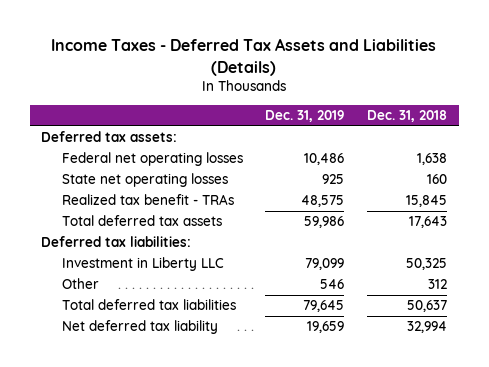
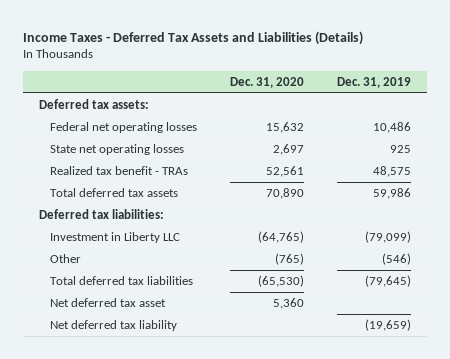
[367,110,448,123] Dec. 31, 2018 -> none
none -> [230,76,305,88] Dec. 31, 2020
[305,258,345,271] 79,099 -> [364,230,411,243] (79,099)
[320,279,345,290] 546 -> [381,252,411,265] (546)
[303,300,345,313] 79,645 -> [364,274,411,287] (79,645)
none -> [50,297,167,307] Net deferred tax asset
[307,321,345,334] 19,659 -> [364,318,411,331] (19,659)

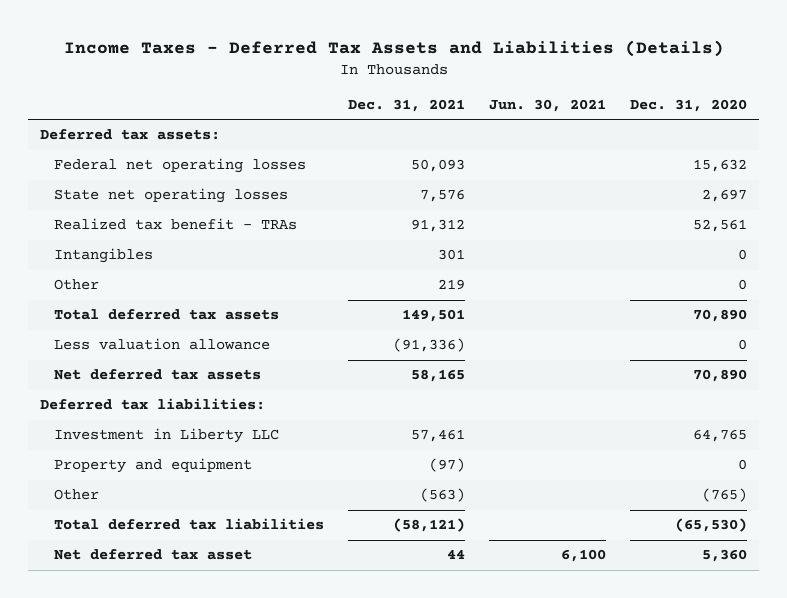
[336,76,411,88] Dec. 31, 2019 -> none
none -> [347,98,465,112] Dec. 31, 2021
none -> [488,98,606,112] Jun. 30, 2021
none -> [53,248,153,264] Intangibles
none -> [53,279,99,291] Other
none -> [53,338,270,351] Less valuation allowance
none -> [53,369,261,381] Net deferred tax assets
[258,230,305,243] (64,765) -> [692,429,747,443] 64,765
none -> [53,458,252,474] Property and equipment
[50,319,178,331] Net deferred tax liability -> none

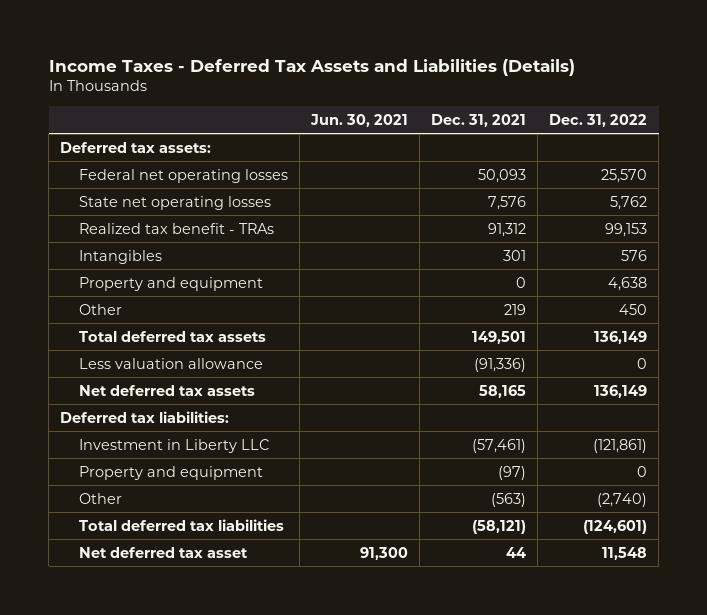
[629,98,747,112] Dec. 31, 2020 -> none
none -> [549,113,648,127] Dec. 31, 2022
none -> [78,276,263,291] Property and equipment
[410,429,465,443] 57,461 -> [471,438,526,453] (57,461)
[560,549,606,563] 6,100 -> [359,546,408,560] 91,300

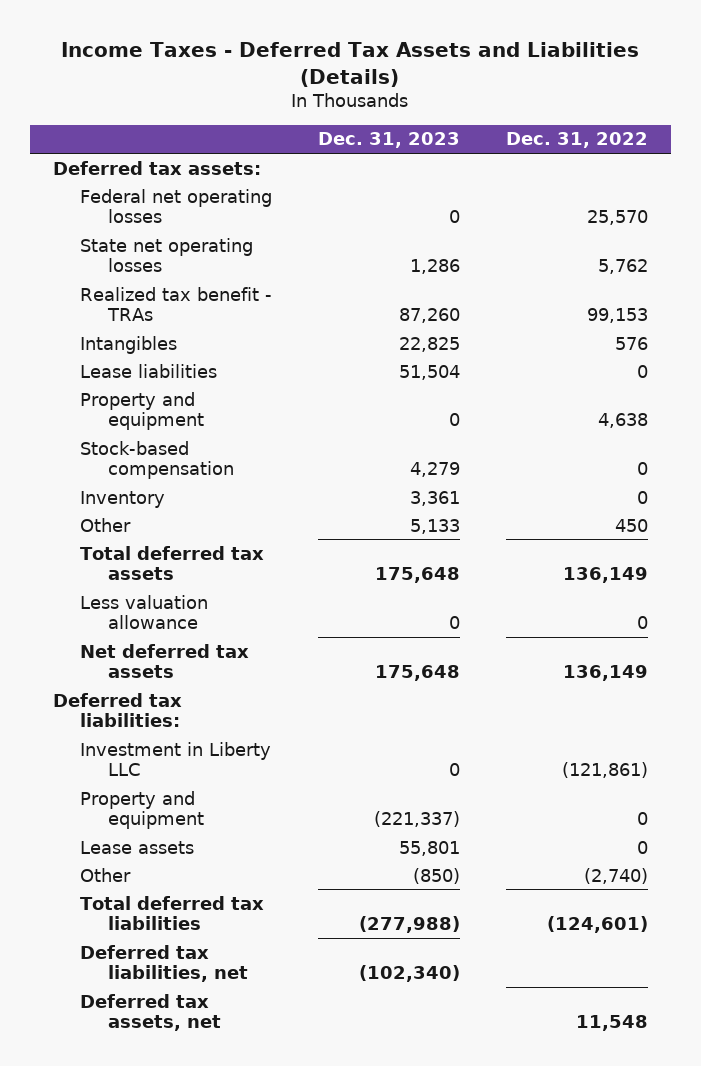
[309,113,408,127] Jun. 30, 2021 -> none
[430,113,526,127] Dec. 31, 2021 -> none
none -> [318,132,461,149] Dec. 31, 2023
none -> [80,363,218,378] Lease liabilities
none -> [80,440,235,480] Stock-based compensation
none -> [80,490,166,508] Inventory
none -> [80,840,195,854] Lease assets
none -> [80,944,249,983] Deferred tax liabilities, net
[78,546,248,558] Net deferred tax asset -> [80,993,222,1032] Deferred tax assets, net

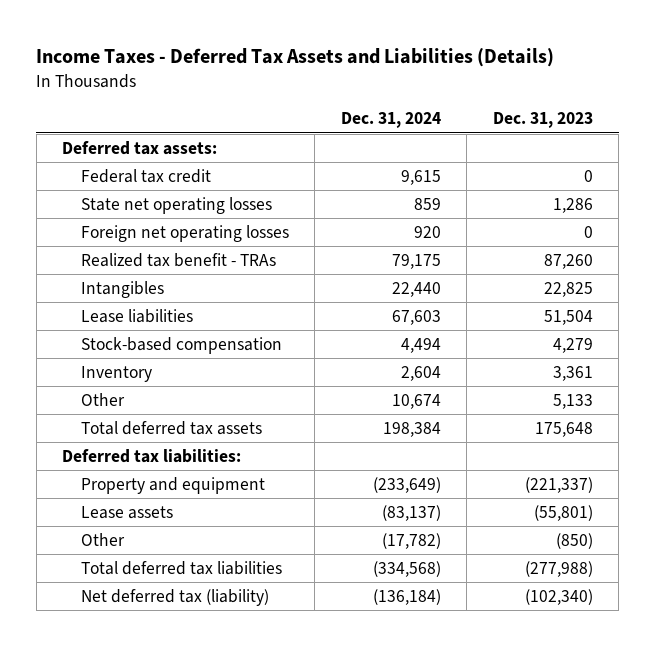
[506,132,649,149] Dec. 31, 2022 -> none
none -> [340,112,441,129] Dec. 31, 2024
[80,188,273,224] Federal net operating losses -> none
none -> [81,168,212,183] Federal tax credit
none -> [81,224,290,242] Foreign net operating losses
[80,391,205,431] Property and equipment -> none
[80,594,209,630] Less valuation allowance -> none
[80,643,250,679] Net deferred tax assets -> none
[80,741,272,777] Investment in Liberty LLC -> none
[399,840,461,856] 55,801 -> [533,504,593,521] (55,801)
[80,993,222,1032] Deferred tax assets, net -> none
[80,944,249,983] Deferred tax liabilities, net -> [81,588,270,606] Net deferred tax (liability)

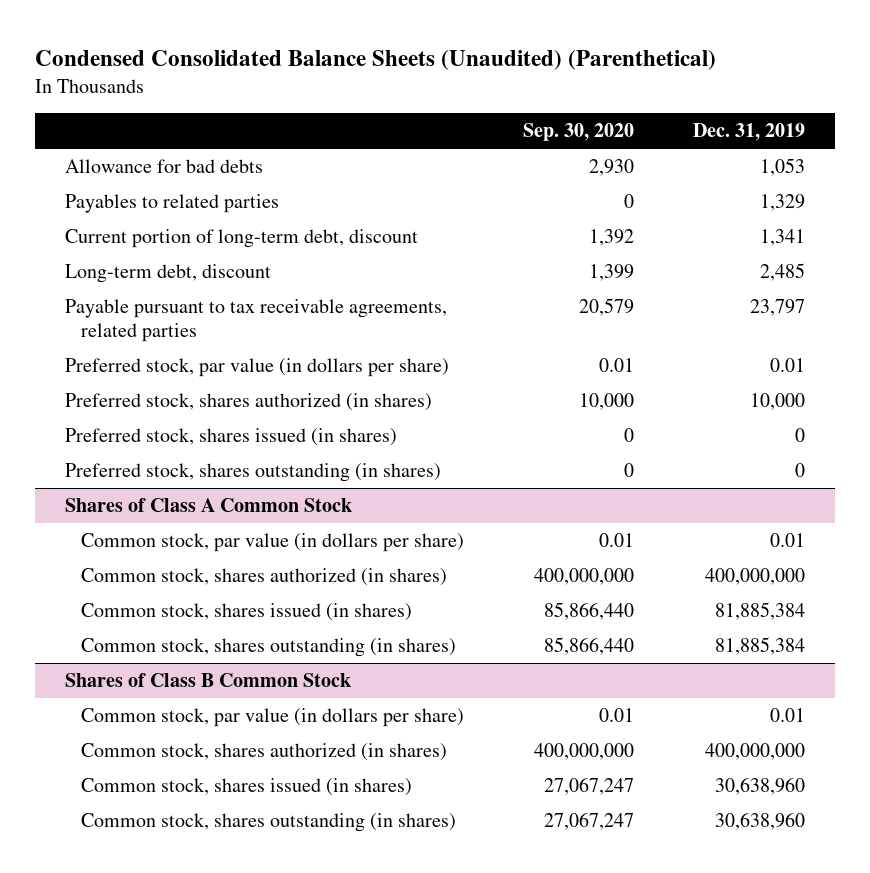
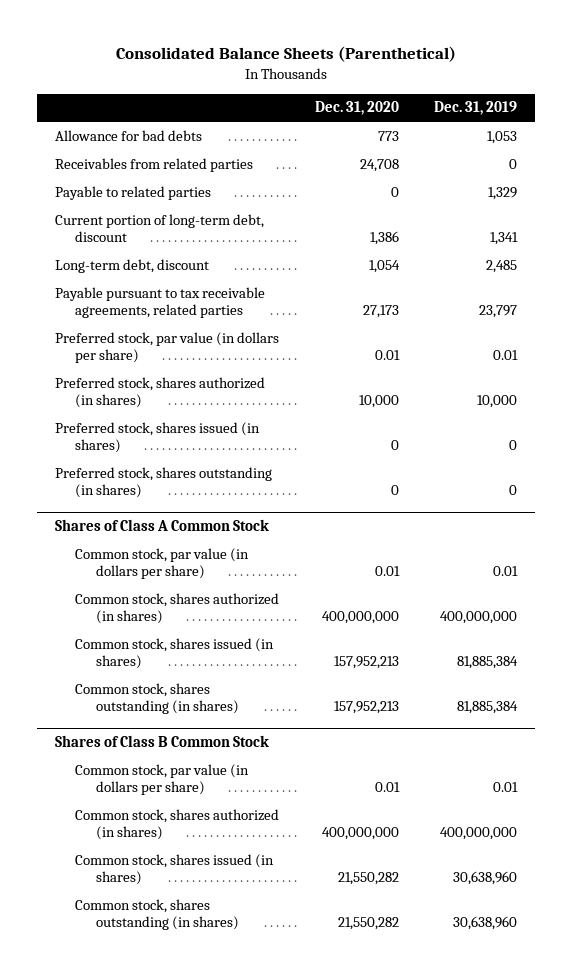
[35,50,717,71] Condensed Consolidated Balance Sheets (Unaudited) (Parenthetical) -> [115,46,456,63] Consolidated Balance Sheets (Parenthetical)
[522,123,634,142] Sep. 30, 2020 -> none
none -> [314,101,399,116] Dec. 31, 2020
none -> [54,157,253,172] Receivables from related parties
[64,193,279,213] Payables to related parties -> [54,185,211,200] Payable to related parties

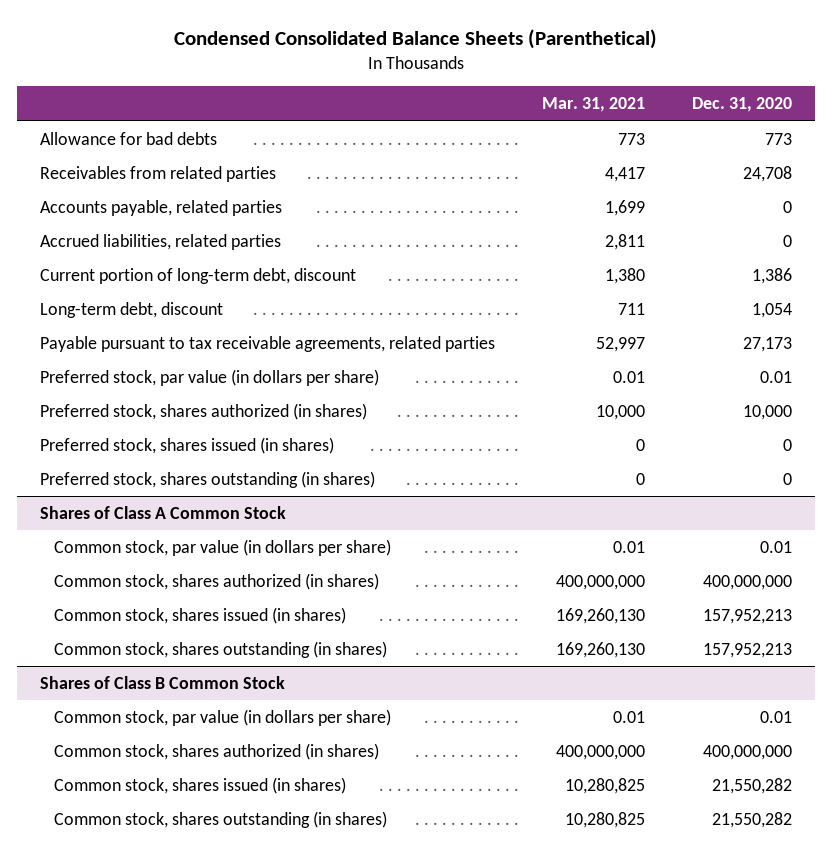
[115,46,456,63] Consolidated Balance Sheets (Parenthetical) -> [174,28,658,49] Condensed Consolidated Balance Sheets (Parenthetical)
[434,101,518,116] Dec. 31, 2019 -> none
none -> [542,97,646,113] Mar. 31, 2021
[54,185,211,200] Payable to related parties -> [40,199,283,216] Accounts payable, related parties
none -> [40,233,282,250] Accrued liabilities, related parties

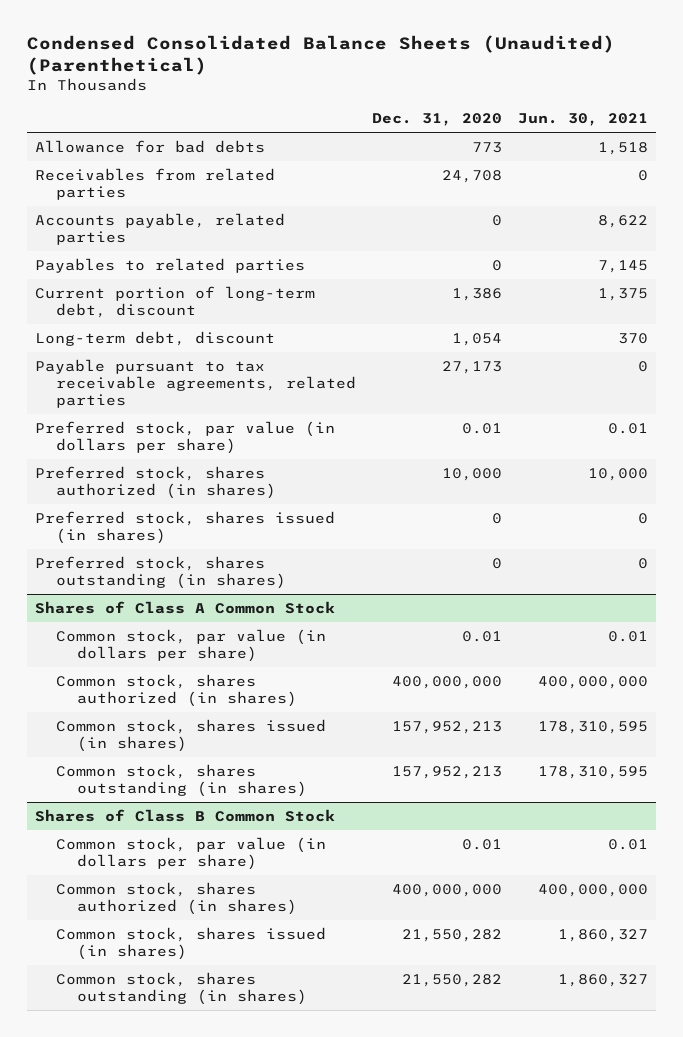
[174,28,658,49] Condensed Consolidated Balance Sheets (Parenthetical) -> [26,34,615,75] Condensed Consolidated Balance Sheets (Unaudited) (Parenthetical)
[542,97,646,113] Mar. 31, 2021 -> none
none -> [518,113,649,127] Jun. 30, 2021
[40,233,282,250] Accrued liabilities, related parties -> none
none -> [34,257,305,273] Payables to related parties

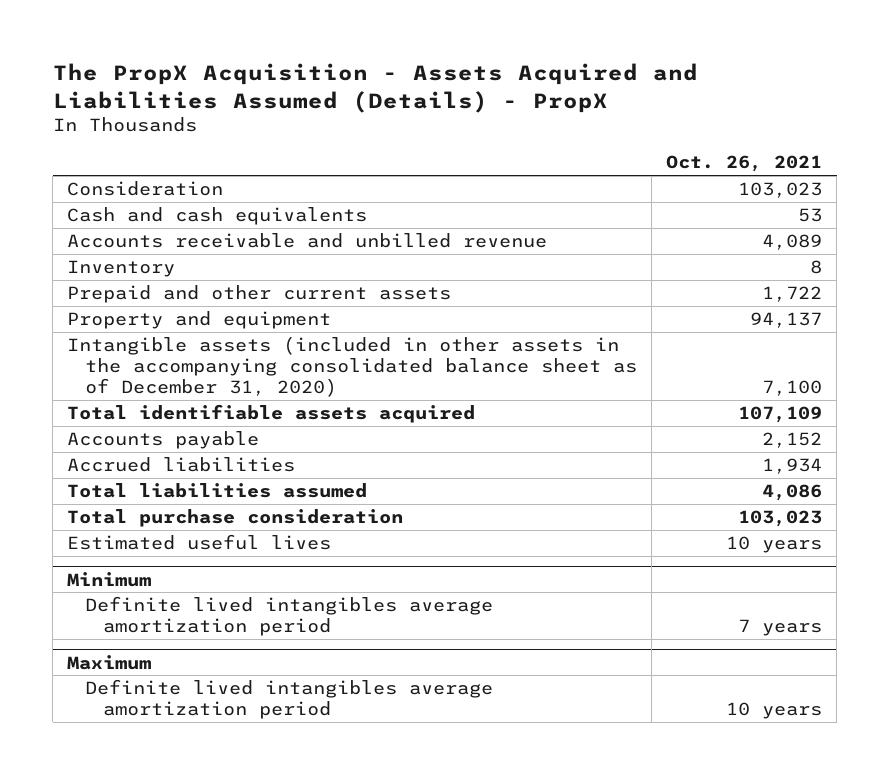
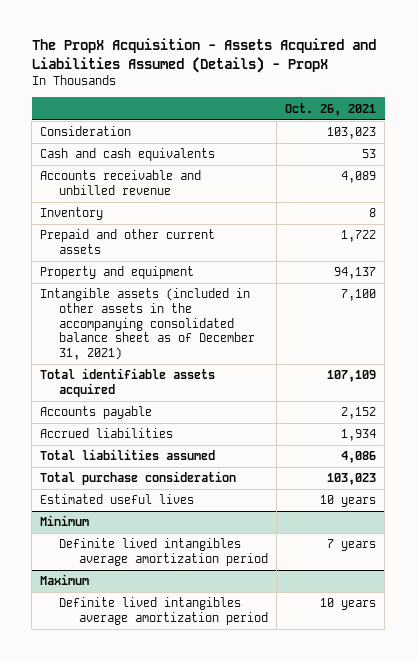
[67,336,638,398] Intangible assets (included in other assets in the accompanying consolidated balance sheet as of December 31, 2020) -> [40,288,256,360] Intangible assets (included in other assets in the accompanying consolidated balance sheet as of December 31, 2021)

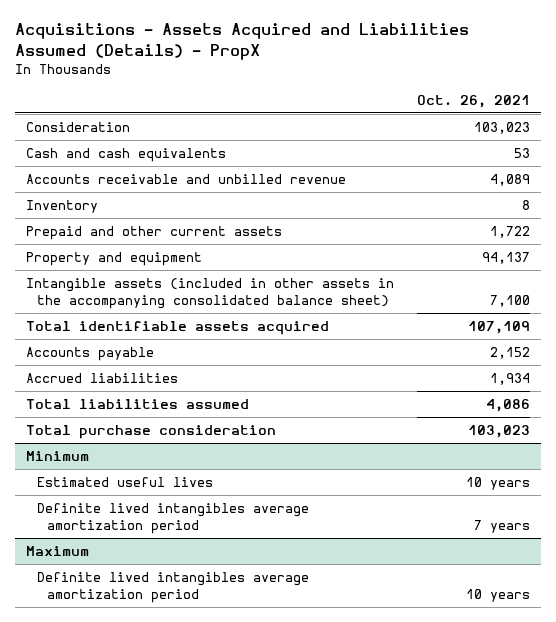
[31,38,376,74] The PropX Acquisition - Assets Acquired and Liabilities Assumed (Details) - PropX -> [14,23,469,60] Acquisitions - Assets Acquired and Liabilities Assumed (Details) - PropX
[40,288,256,360] Intangible assets (included in other assets in the accompanying consolidated balance sheet as of December 31, 2021) -> [26,277,395,310] Intangible assets (included in other assets in the accompanying consolidated balance sheet)
[40,494,195,505] Estimated useful lives -> none
none -> [36,476,213,487] Estimated useful lives

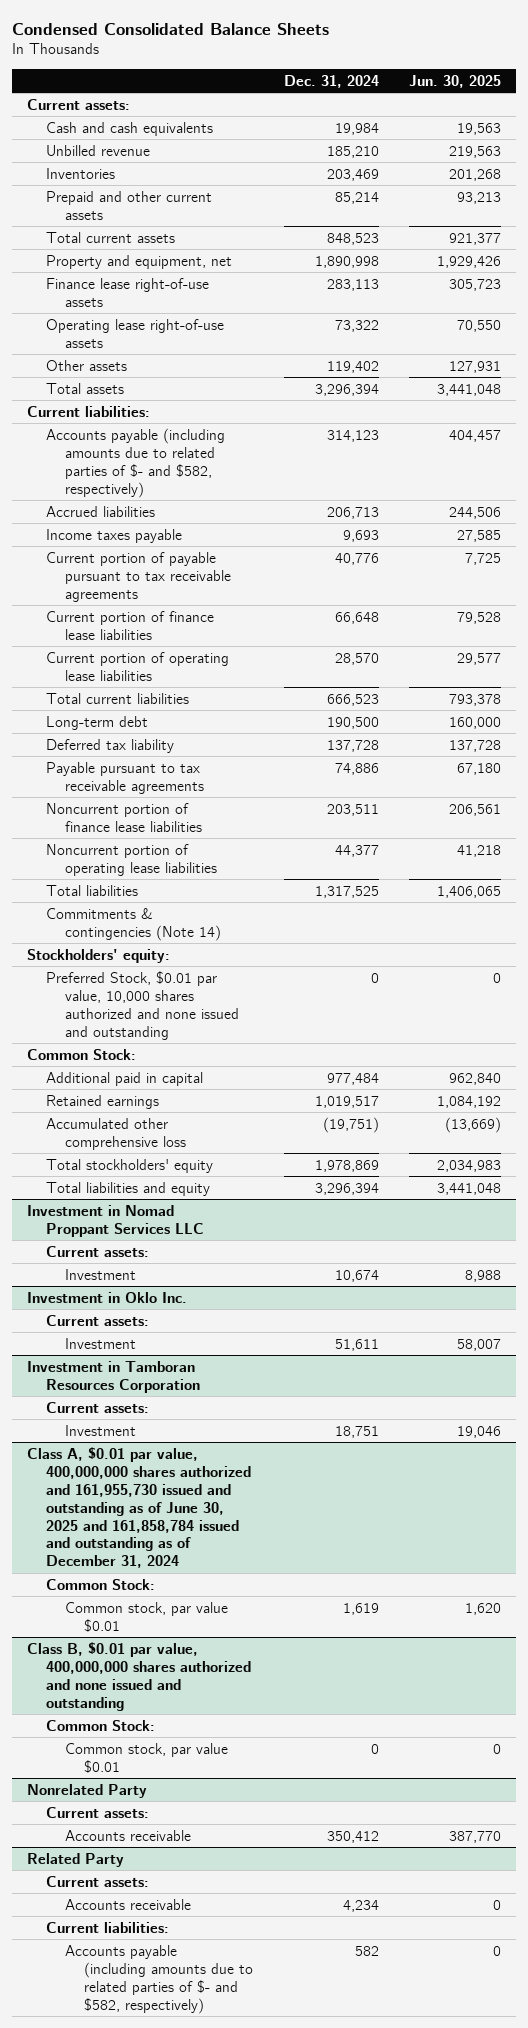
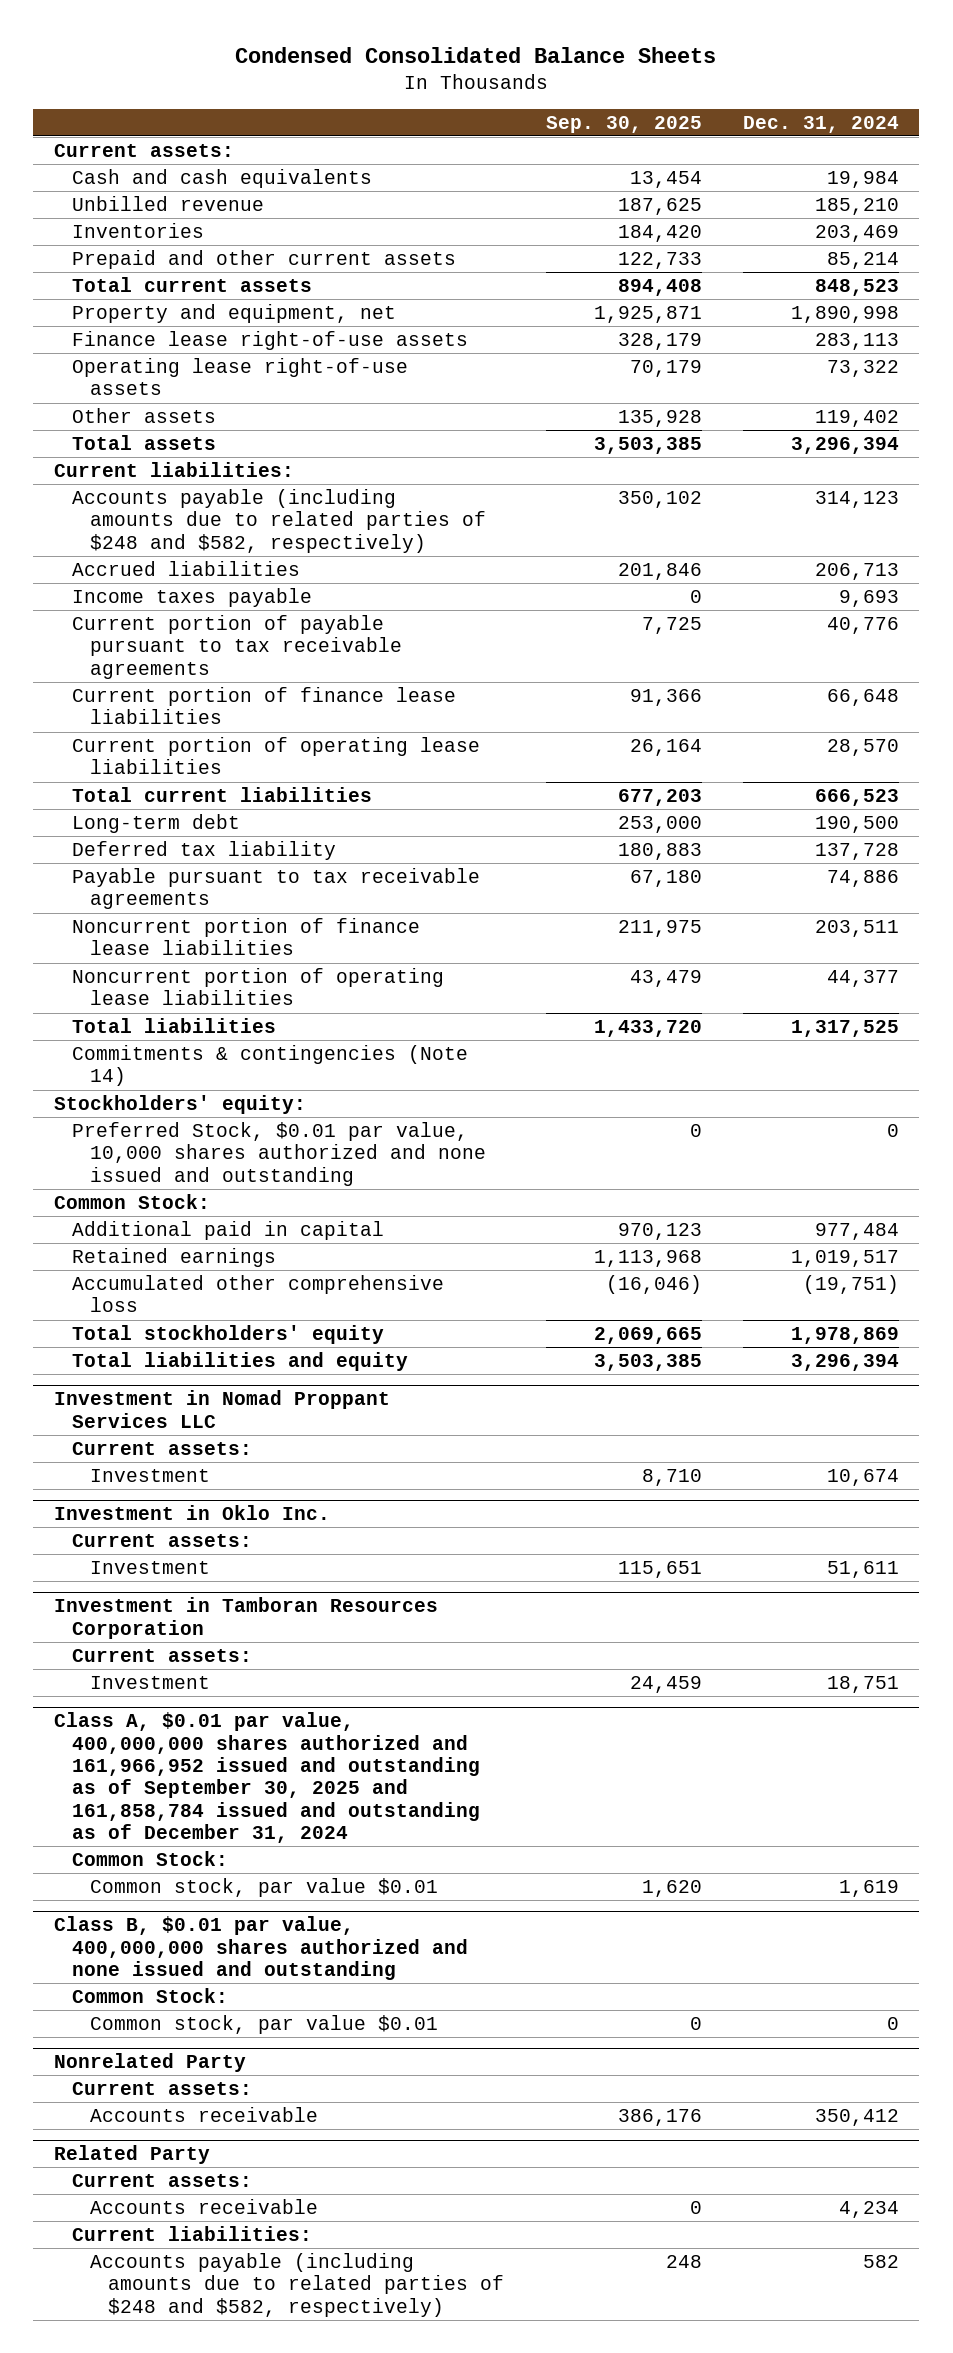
[408,74,501,88] Jun. 30, 2025 -> none
none -> [545,115,702,133] Sep. 30, 2025
[46,427,226,498] Accounts payable (including amounts due to related parties of $- and $582, respectively) -> [72,488,487,553] Accounts payable (including amounts due to related parties of $248 and $582, respectively)
[26,1446,252,1569] Class A, $0.01 par value, 400,000,000 shares authorized and 161,955,730 issued and outstanding as of June 30, 2025 and 161,858,784 issued and outstanding as of December 31, 2024 -> [53,1712,481,1844] Class A, $0.01 par value, 400,000,000 shares authorized and 161,966,952 issued and outstanding as of September 30, 2025 and 161,858,784 issued and outstanding as of December 31, 2024
[65,1944,254,2014] Accounts payable (including amounts due to related parties of $- and $582, respectively) -> [90,2252,505,2317] Accounts payable (including amounts due to related parties of $248 and $582, respectively)

